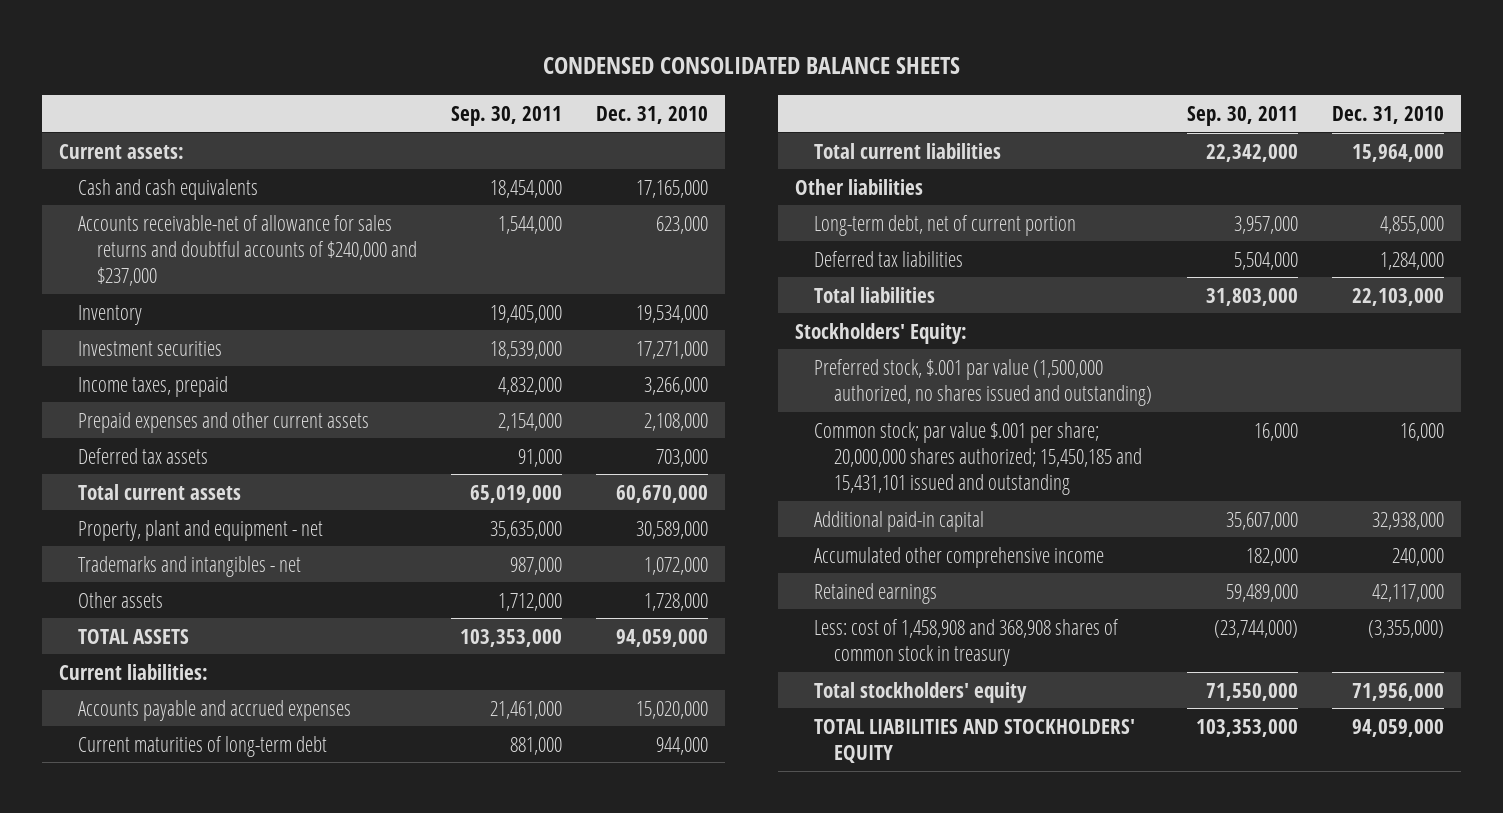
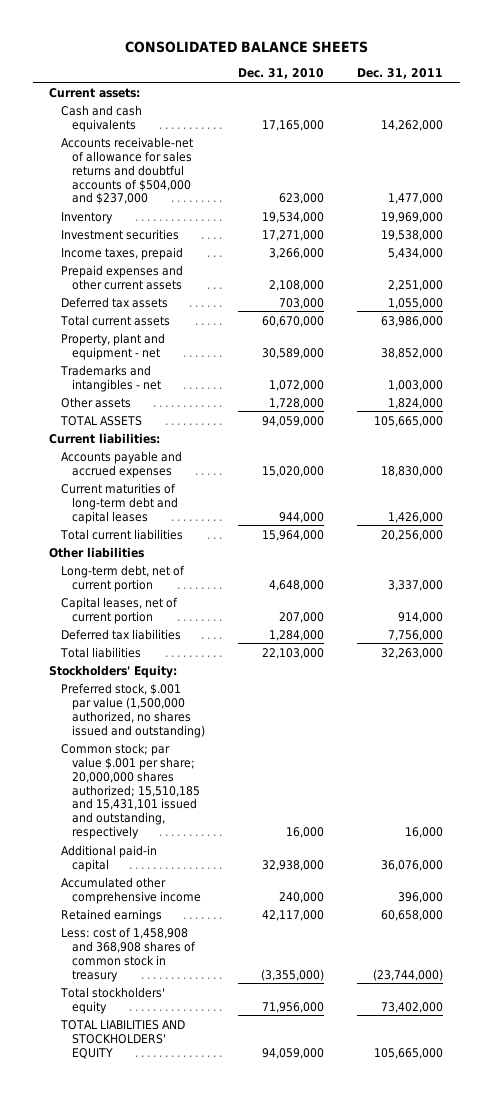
[543,57,961,75] CONDENSED CONSOLIDATED BALANCE SHEETS -> [125,40,369,53] CONSOLIDATED BALANCE SHEETS
[451,105,563,126] Sep. 30, 2011 -> none
none -> [357,68,444,80] Dec. 31, 2011
[77,214,418,287] Accounts receivable-net of allowance for sales returns and doubtful accounts of $240,000 and $237,000 -> [60,136,193,205] Accounts receivable-net of allowance for sales returns and doubtful accounts of $504,000 and $237,000
[77,735,327,757] Current maturities of long-term debt -> [60,482,179,524] Current maturities of long-term debt and capital leases
[1380,215,1445,234] 4,855,000 -> [269,579,325,591] 4,648,000
none -> [60,596,178,624] Capital leases, net of current portion
[814,421,1142,496] Common stock; par value $.001 per share; 20,000,000 shares authorized; 15,450,185 and 15,431,101 issued and outstanding -> [60,742,201,840] Common stock; par value $.001 per share; 20,000,000 shares authorized; 15,510,185 and 15,431,101 issued and outstanding, respectively

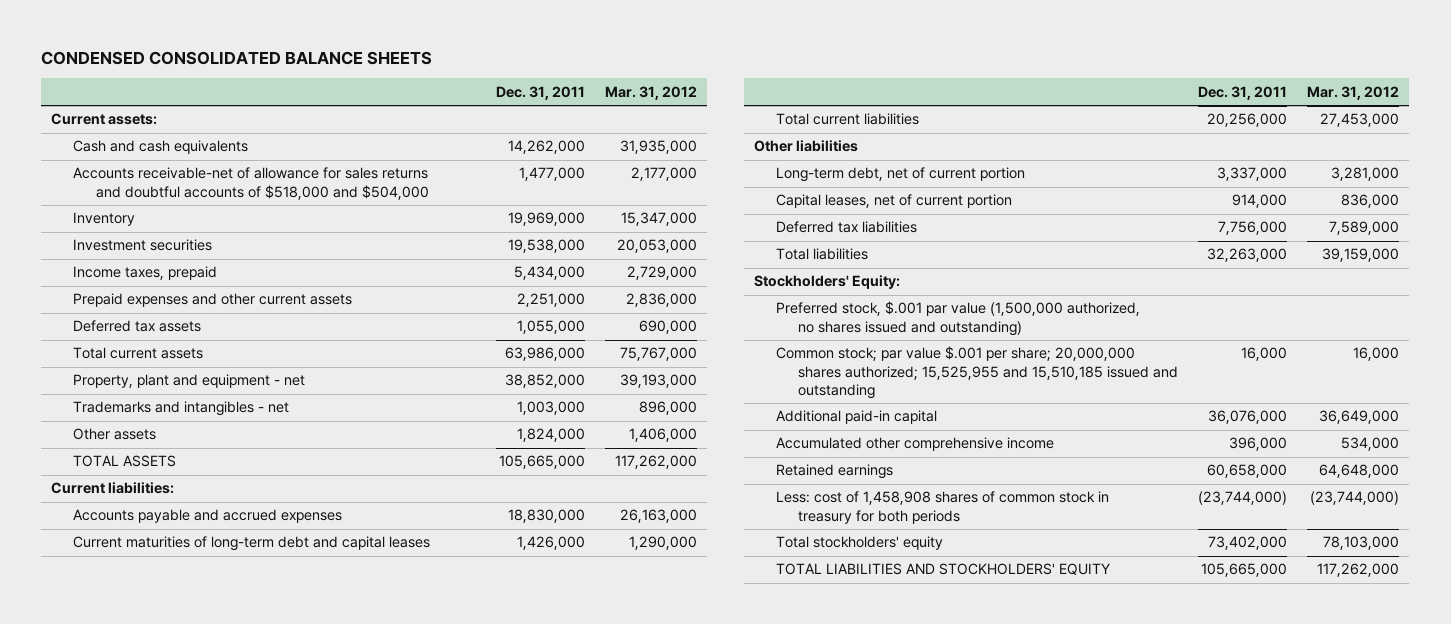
[125,40,369,53] CONSOLIDATED BALANCE SHEETS -> [41,50,433,65] CONDENSED CONSOLIDATED BALANCE SHEETS
[238,68,325,80] Dec. 31, 2010 -> none
none -> [604,85,697,100] Mar. 31, 2012
[60,136,193,205] Accounts receivable-net of allowance for sales returns and doubtful accounts of $504,000 and $237,000 -> [73,167,429,200] Accounts receivable-net of allowance for sales returns and doubtful accounts of $518,000 and $504,000
[60,742,201,840] Common stock; par value $.001 per share; 20,000,000 shares authorized; 15,510,185 and 15,431,101 issued and outstanding, respectively -> [775,346,1179,400] Common stock; par value $.001 per share; 20,000,000 shares authorized; 15,525,955 and 15,510,185 issued and outstanding
[60,926,197,982] Less: cost of 1,458,908 and 368,908 shares of common stock in treasury -> [775,491,1109,524] Less: cost of 1,458,908 shares of common stock in treasury for both periods

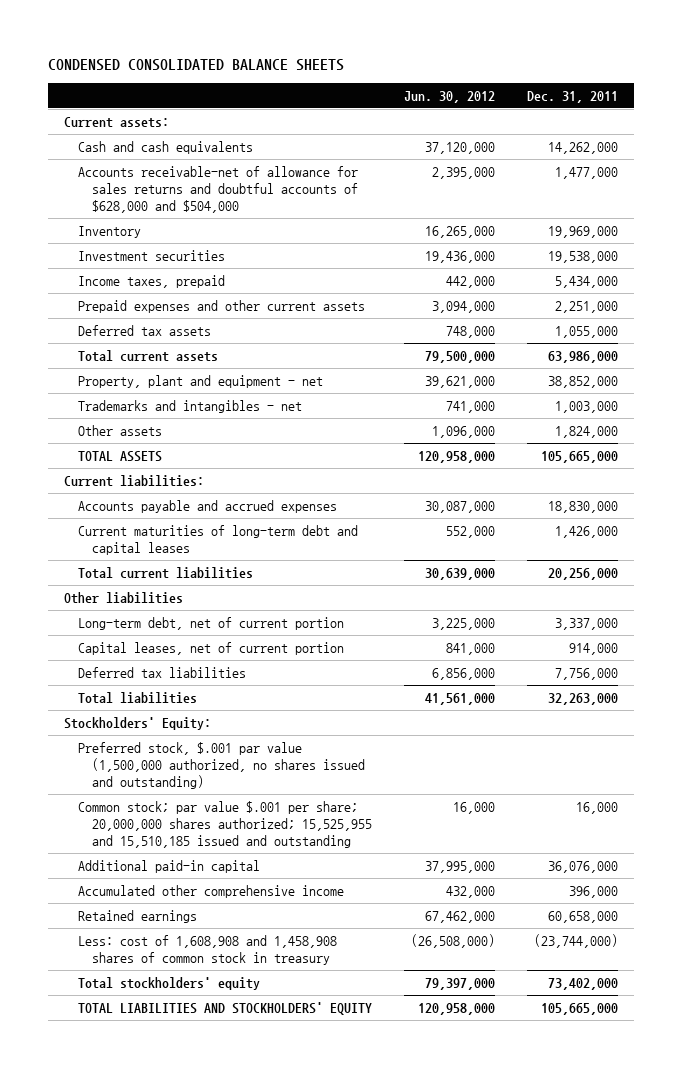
[604,85,697,100] Mar. 31, 2012 -> none
none -> [403,90,495,103] Jun. 30, 2012
[73,167,429,200] Accounts receivable-net of allowance for sales returns and doubtful accounts of $518,000 and $504,000 -> [77,165,359,214] Accounts receivable-net of allowance for sales returns and doubtful accounts of $628,000 and $504,000
[775,491,1109,524] Less: cost of 1,458,908 shares of common stock in treasury for both periods -> [77,934,337,965] Less: cost of 1,608,908 and 1,458,908 shares of common stock in treasury

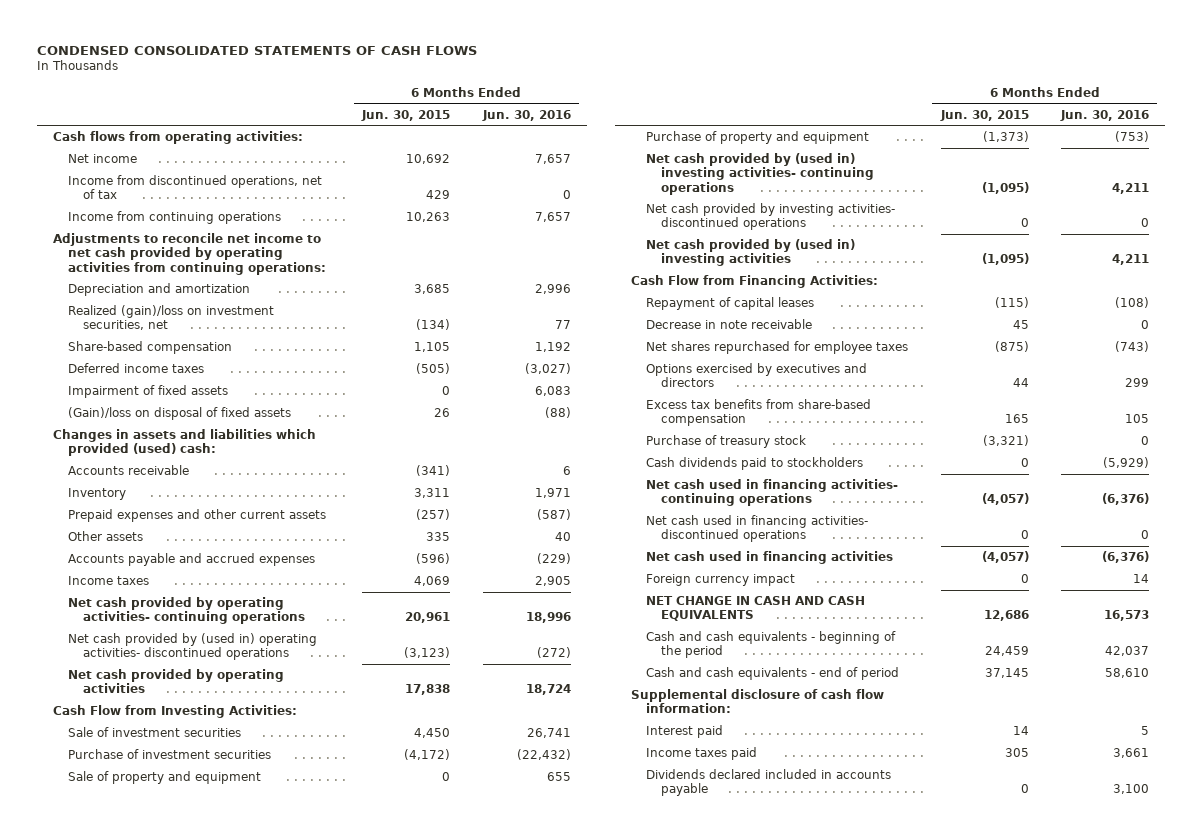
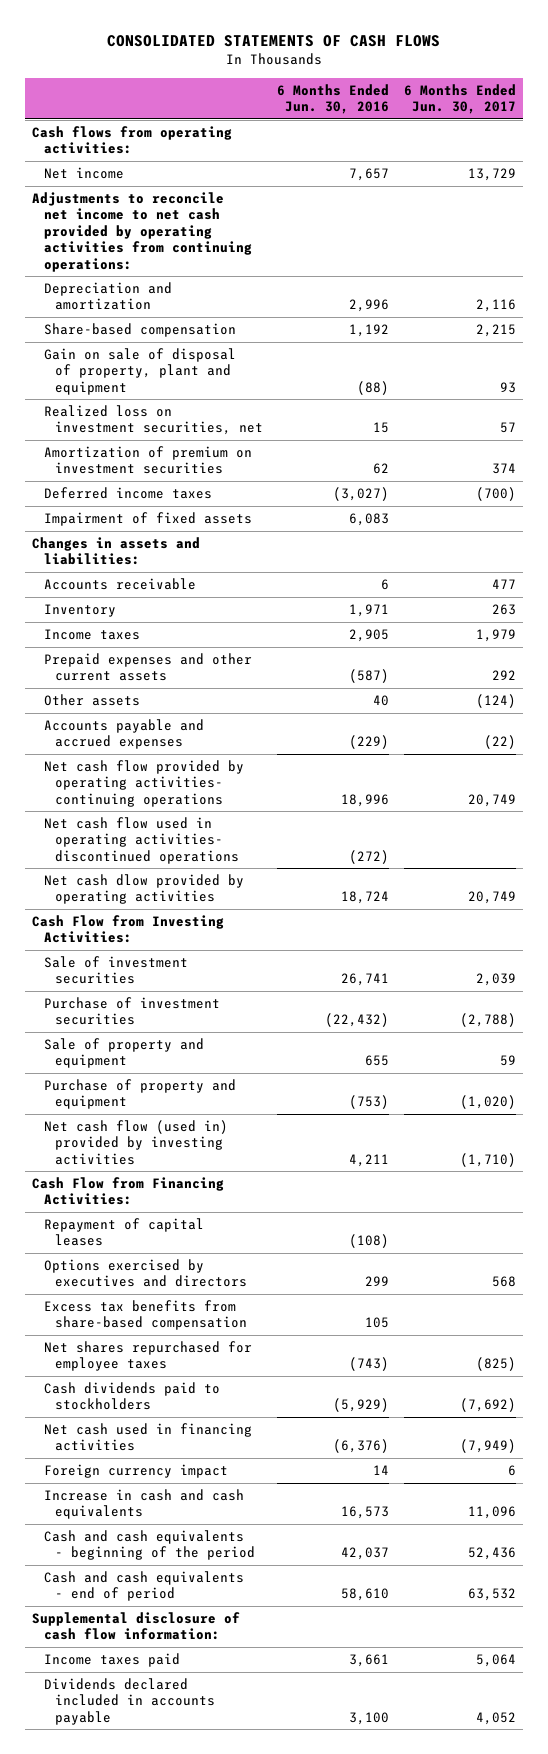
[37,45,478,55] CONDENSED CONSOLIDATED STATEMENTS OF CASH FLOWS -> [107,35,441,48] CONSOLIDATED STATEMENTS OF CASH FLOWS
[361,109,451,121] Jun. 30, 2015 -> none
none -> [403,83,516,115] 6 Months Ended Jun. 30, 2017
[68,175,323,200] Income from discontinued operations, net of tax -> none
[68,211,282,225] Income from continuing operations -> none
[68,305,275,331] Realized (gain)/loss on investment securities, net -> none
none -> [43,347,236,395] Gain on sale of disposal of property, plant and equipment
none -> [43,404,263,436] Realized loss on investment securities, net
none -> [43,445,252,475] Amortization of premium on investment securities
[68,407,292,421] (Gain)/loss on disposal of fixed assets -> none
[53,429,317,457] Changes in assets and liabilities which provided (used) cash: -> [32,536,201,566] Changes in assets and liabilities:
[68,576,150,586] Income taxes -> [43,628,140,640] Income taxes
[68,597,305,625] Net cash provided by operating activities- continuing operations -> [43,759,244,807] Net cash flow provided by operating activities- continuing operations
[68,633,318,661] Net cash provided by (used in) operating activities- discontinued operations -> [43,816,239,864] Net cash flow used in operating activities- discontinued operations
[68,669,285,694] Net cash provided by operating activities -> [43,873,244,905] Net cash dlow provided by operating activities
[646,153,875,195] Net cash provided by (used in) investing activities- continuing operations -> none
[646,203,896,231] Net cash provided by investing activities- discontinued operations -> none
[646,239,856,267] Net cash provided by (used in) investing activities -> [43,1119,228,1165] Net cash flow (used in) provided by investing activities
[646,319,813,330] Decrease in note receivable -> none
[646,435,807,449] Purchase of treasury stock -> none
[646,341,909,355] Net shares repurchased for employee taxes -> [43,1340,252,1372] Net shares repurchased for employee taxes
[646,479,899,507] Net cash used in financing activities- continuing operations -> none
[646,515,869,543] Net cash used in financing activities- discontinued operations -> none
[646,596,866,622] NET CHANGE IN CASH AND CASH EQUIVALENTS -> [43,1488,244,1520] Increase in cash and cash equivalents
[646,725,724,739] Interest paid -> none

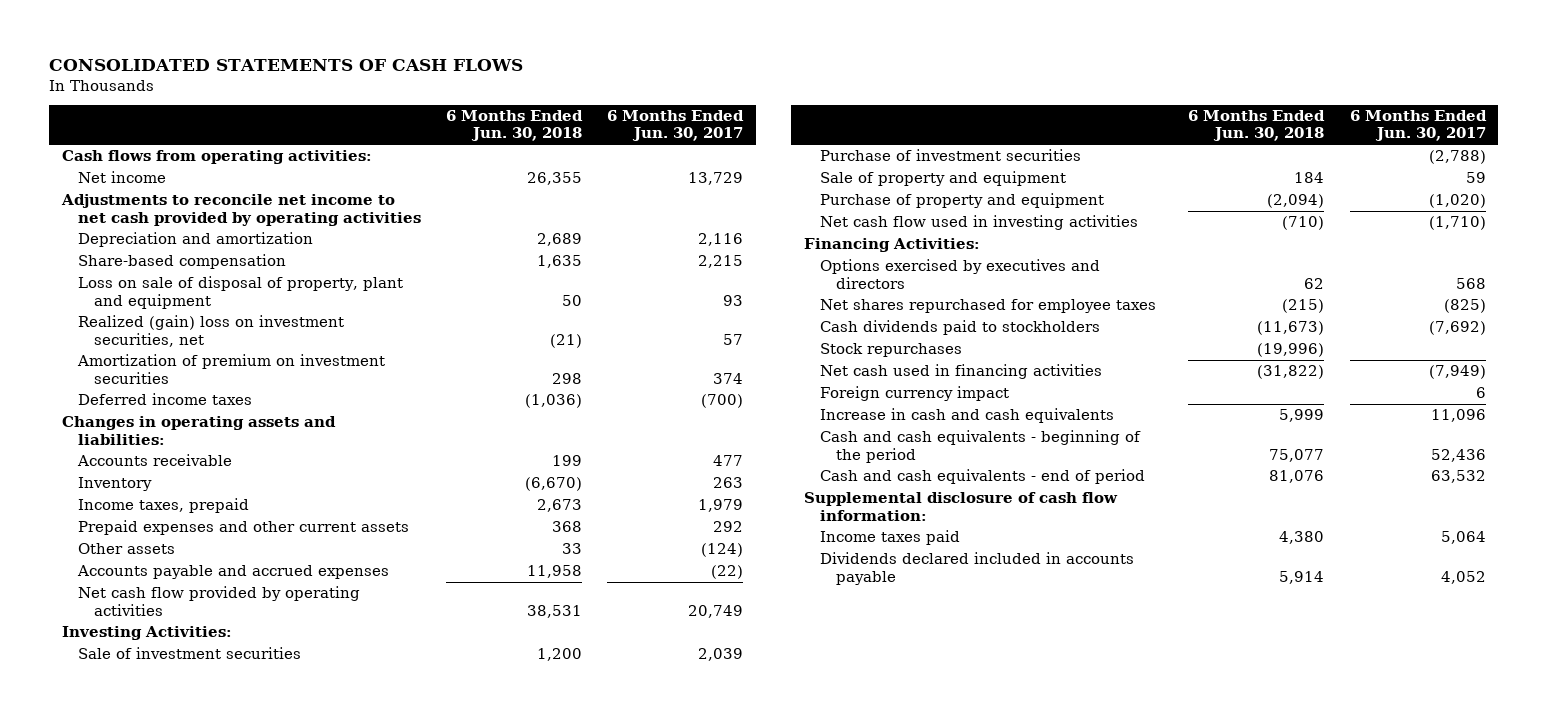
[277,83,390,115] 6 Months Ended Jun. 30, 2016 -> none
none -> [446,109,584,142] 6 Months Ended Jun. 30, 2018
[32,191,252,272] Adjustments to reconcile net income to net cash provided by operating activities from continuing operations: -> [60,193,421,226] Adjustments to reconcile net income to net cash provided by operating activities
[43,347,236,395] Gain on sale of disposal of property, plant and equipment -> [77,275,403,309] Loss on sale of disposal of property, plant and equipment
[43,404,263,436] Realized loss on investment securities, net -> [77,314,344,347] Realized (gain) loss on investment securities, net
[43,511,252,526] Impairment of fixed assets -> none
[32,536,201,566] Changes in assets and liabilities: -> [61,415,336,445] Changes in operating assets and liabilities:
[43,628,140,640] Income taxes -> [77,497,249,513] Income taxes, prepaid
[43,759,244,807] Net cash flow provided by operating activities- continuing operations -> none
[43,816,239,864] Net cash flow used in operating activities- discontinued operations -> none
[43,873,244,905] Net cash dlow provided by operating activities -> [77,585,360,616] Net cash flow provided by operating activities
[32,914,225,944] Cash Flow from Investing Activities: -> [61,625,232,640] Investing Activities:
[43,1217,204,1247] Repayment of capital leases -> none
[43,1119,228,1165] Net cash flow (used in) provided by investing activities -> [820,214,1139,230] Net cash flow used in investing activities
[32,1176,225,1206] Cash Flow from Financing Activities: -> [804,237,981,252] Financing Activities:
[43,1299,247,1331] Excess tax benefits from share-based compensation -> none
none -> [820,342,963,357] Stock repurchases

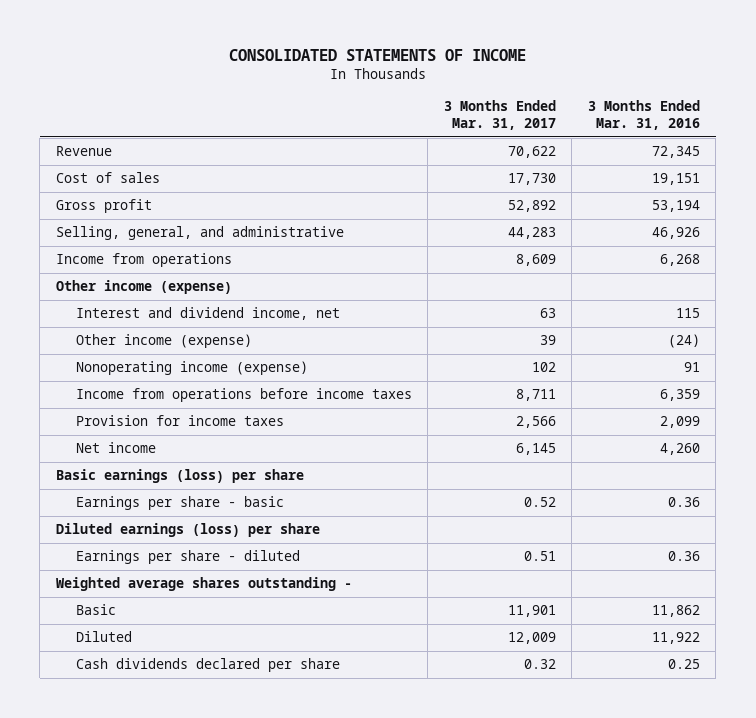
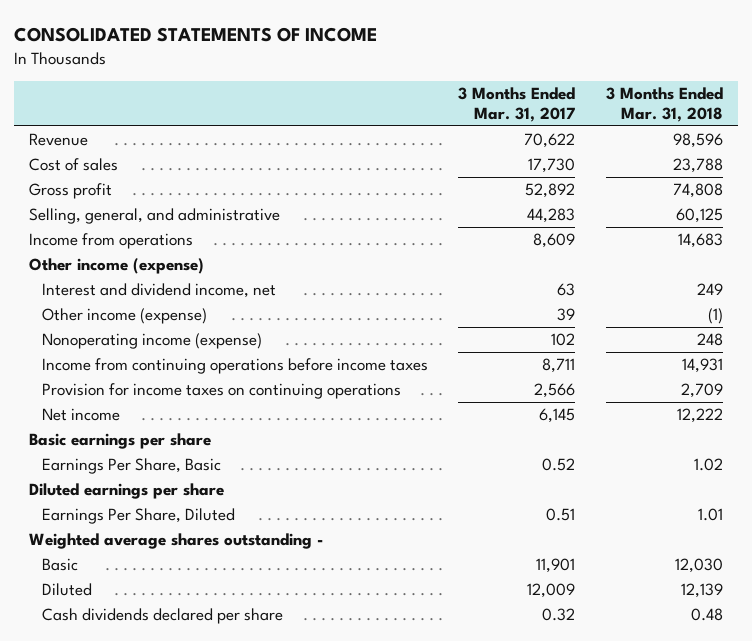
[587,99,700,131] 3 Months Ended Mar. 31, 2016 -> none
none -> [605,86,723,122] 3 Months Ended Mar. 31, 2018
[75,388,412,403] Income from operations before income taxes -> [42,358,429,375] Income from continuing operations before income taxes
[75,415,284,427] Provision for income taxes -> [42,383,402,400] Provision for income taxes on continuing operations
[55,469,304,484] Basic earnings (loss) per share -> [29,433,212,450] Basic earnings per share
[75,496,284,511] Earnings per share - basic -> [42,458,222,475] Earnings Per Share, Basic
[55,523,320,538] Diluted earnings (loss) per share -> [29,483,225,500] Diluted earnings per share
[75,550,300,565] Earnings per share - diluted -> [42,508,236,525] Earnings Per Share, Diluted

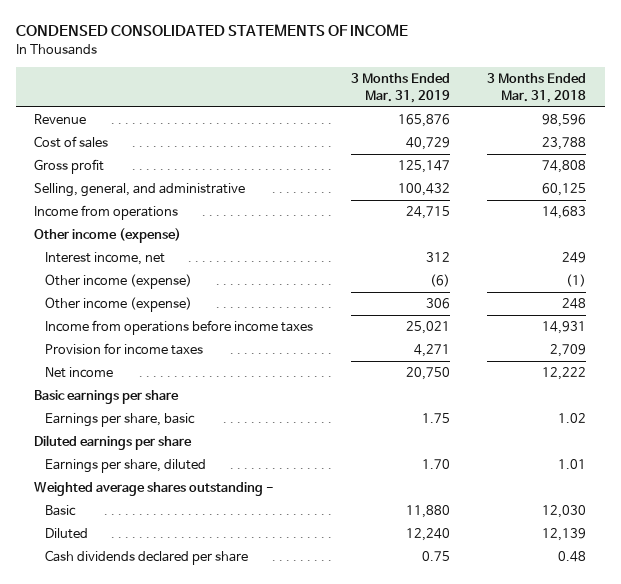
[14,26,378,42] CONSOLIDATED STATEMENTS OF INCOME -> [15,23,408,36] CONDENSED CONSOLIDATED STATEMENTS OF INCOME
[458,86,576,122] 3 Months Ended Mar. 31, 2017 -> none
none -> [350,73,450,103] 3 Months Ended Mar. 31, 2019
[42,283,277,299] Interest and dividend income, net -> [45,252,166,266] Interest income, net
[42,333,263,350] Nonoperating income (expense) -> [45,297,193,313] Other income (expense)
[42,358,429,375] Income from continuing operations before income taxes -> [45,320,314,336] Income from operations before income taxes
[42,383,402,400] Provision for income taxes on continuing operations -> [45,343,204,356] Provision for income taxes
[42,458,222,475] Earnings Per Share, Basic -> [45,413,196,428] Earnings per share, basic
[42,508,236,525] Earnings Per Share, Diluted -> [45,459,207,474] Earnings per share, diluted

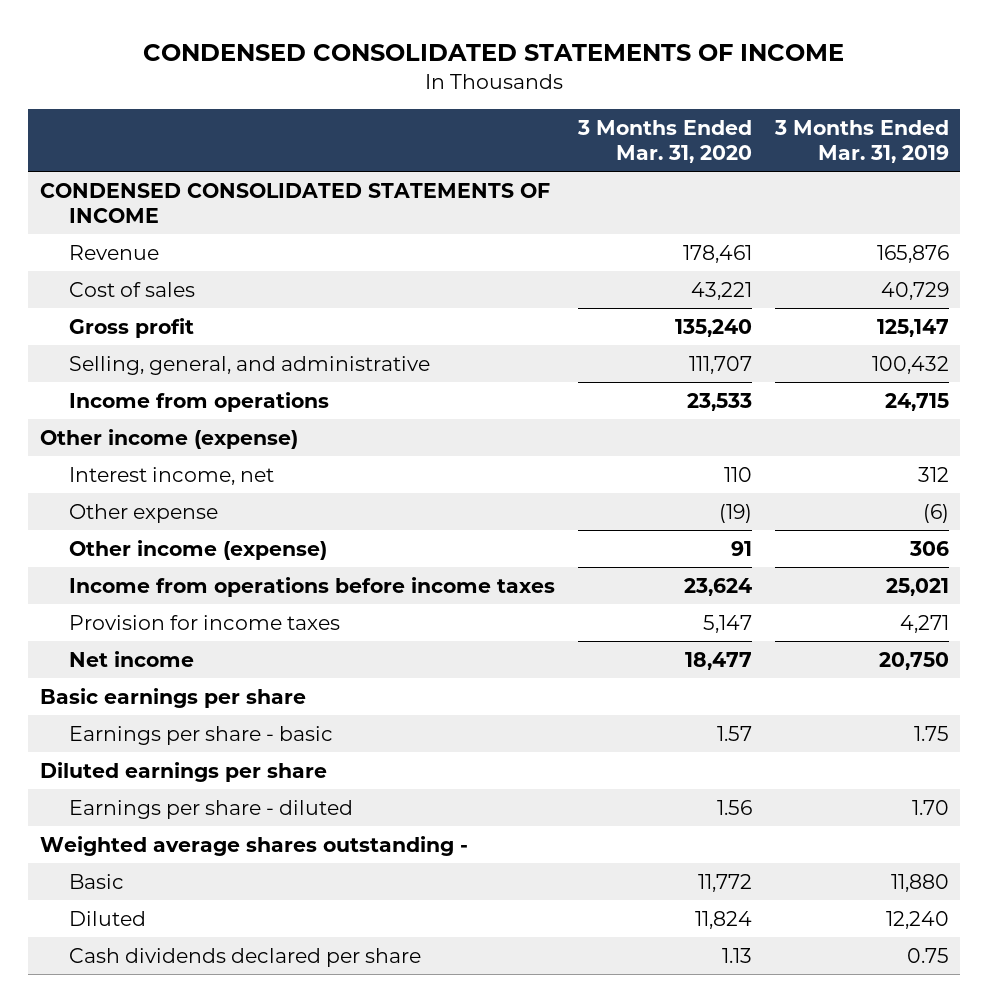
[487,73,587,103] 3 Months Ended Mar. 31, 2018 -> none
none -> [577,120,753,163] 3 Months Ended Mar. 31, 2020
none -> [39,182,550,223] CONDENSED CONSOLIDATED STATEMENTS OF INCOME
[45,274,193,290] Other income (expense) -> [69,503,219,523] Other expense
[45,413,196,428] Earnings per share, basic -> [69,725,334,745] Earnings per share - basic
[45,459,207,474] Earnings per share, diluted -> [69,799,354,819] Earnings per share - diluted

